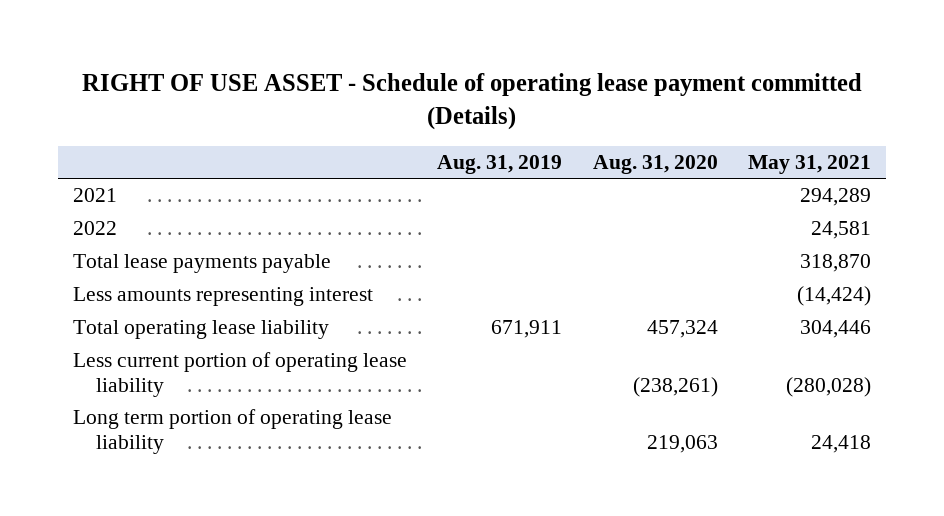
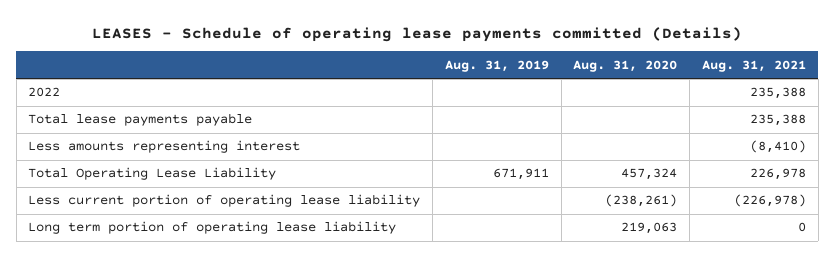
[82,73,863,131] RIGHT OF USE ASSET - Schedule of operating lease payment committed (Details) -> [92,26,743,42] LEASES - Schedule of operating lease payments committed (Details)
[748,155,872,175] May 31, 2021 -> none
none -> [701,59,806,72] Aug. 31, 2021
[72,188,117,203] 2021 -> none
[72,320,329,340] Total operating lease liability -> [28,167,277,181] Total Operating Lease Liability

